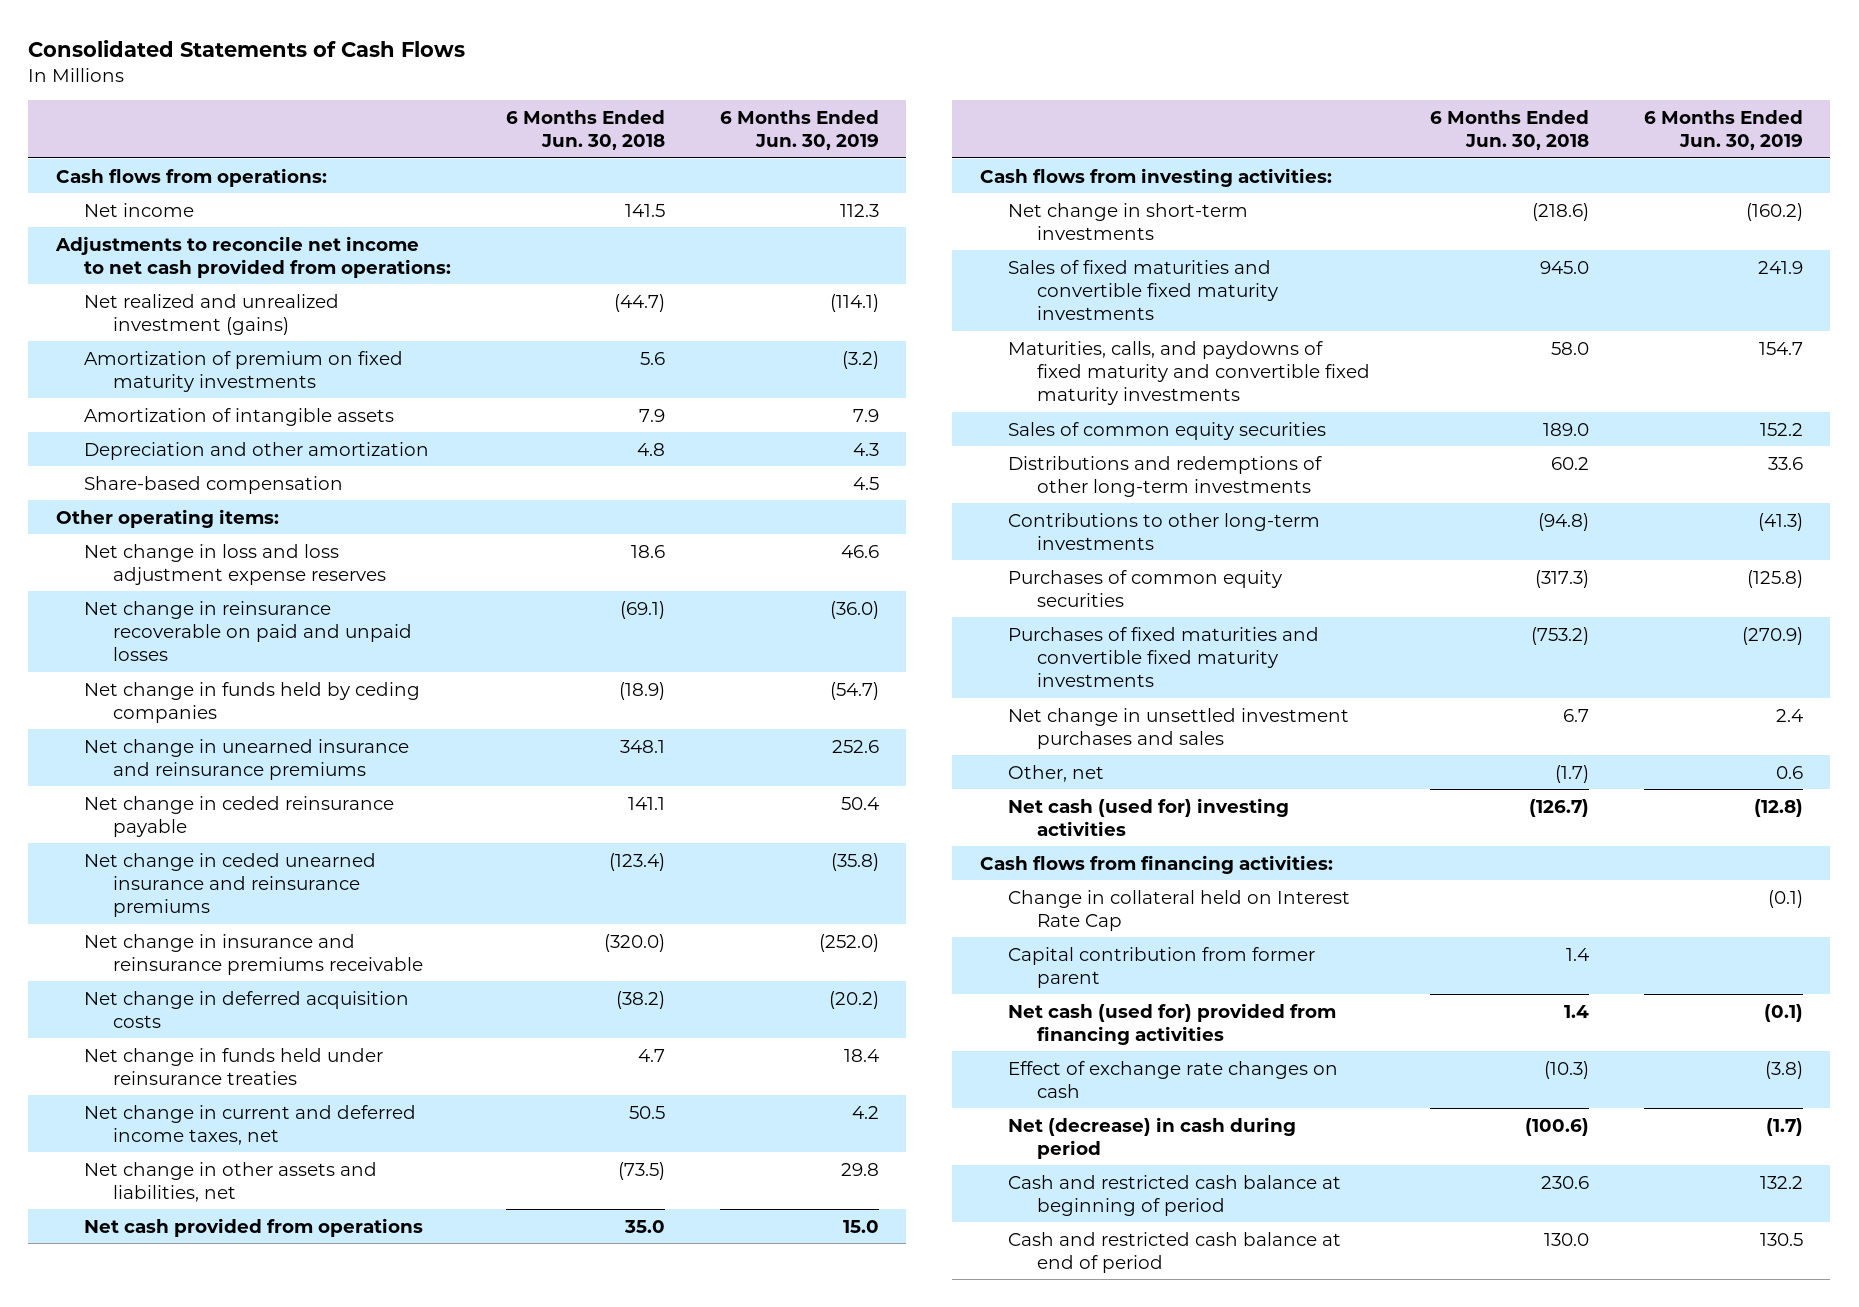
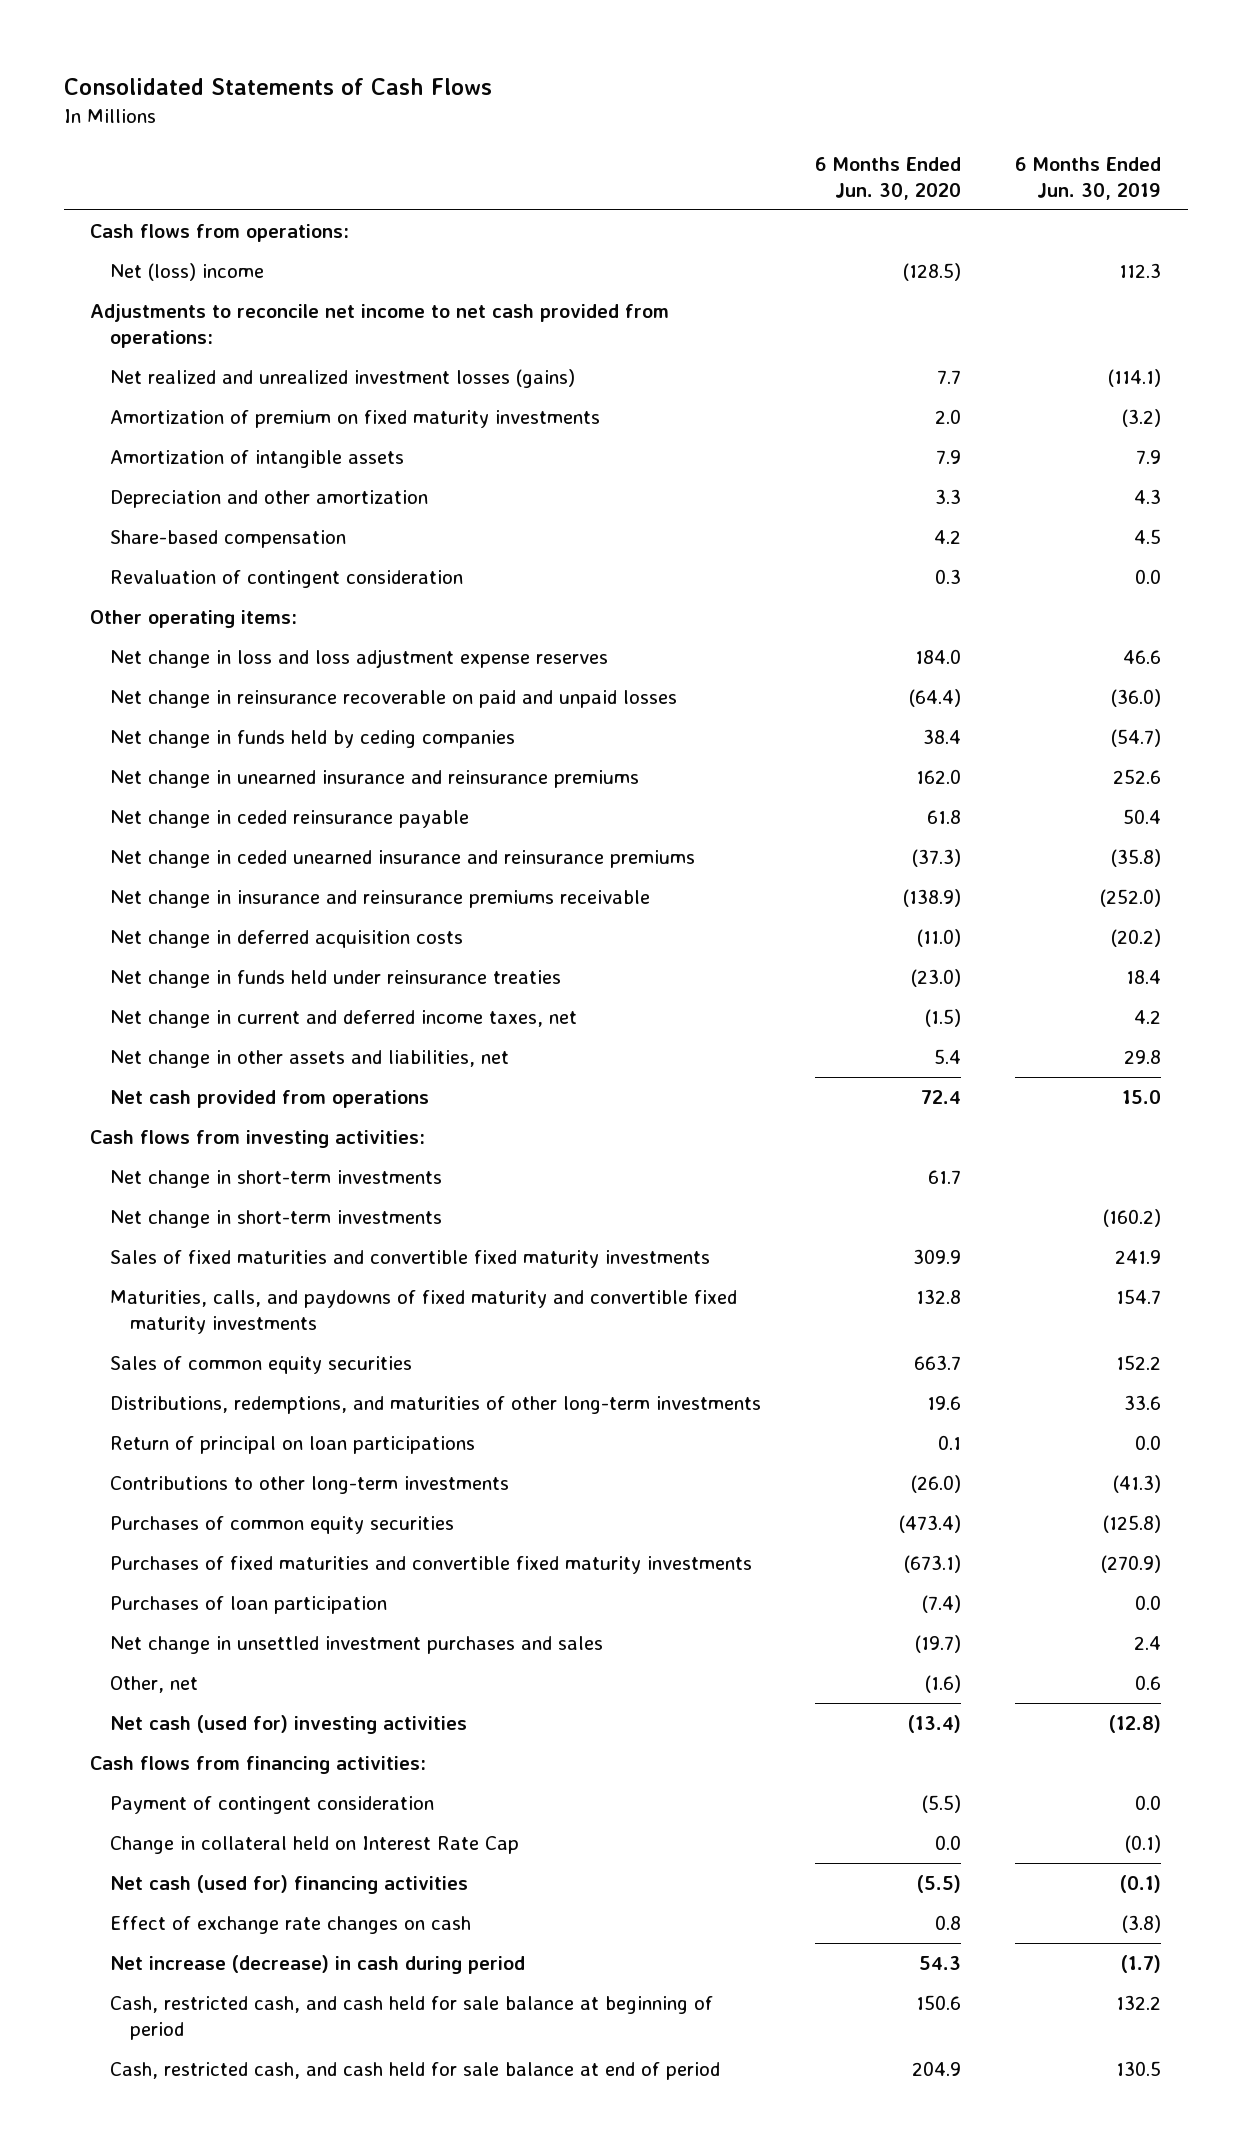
[506,109,666,151] 6 Months Ended Jun. 30, 2018 -> none
none -> [814,156,961,201] 6 Months Ended Jun. 30, 2020
[84,202,195,217] Net income -> [110,262,265,281] Net (loss) income
[84,293,340,335] Net realized and unrealized investment (gains) -> [110,368,576,388] Net realized and unrealized investment losses (gains)
none -> [110,569,464,588] Revaluation of contingent consideration
none -> [110,1169,443,1188] Net change in short-term investments
[1008,455,1323,497] Distributions and redemptions of other long-term investments -> [110,1395,762,1414] Distributions, redemptions, and maturities of other long-term investments
none -> [110,1435,476,1454] Return of principal on loan participations
none -> [110,1595,388,1614] Purchases of loan participation
none -> [110,1795,435,1814] Payment of contingent consideration
[1008,946,1316,988] Capital contribution from former parent -> none
[1008,1002,1337,1045] Net cash (used for) provided from financing activities -> [110,1874,469,1894] Net cash (used for) financing activities
[1008,1116,1297,1159] Net (decrease) in cash during period -> [110,1954,526,1974] Net increase (decrease) in cash during period
[1008,1174,1342,1216] Cash and restricted cash balance at beginning of period -> [110,1995,714,2041] Cash, restricted cash, and cash held for sale balance at beginning of period
[1008,1231,1342,1273] Cash and restricted cash balance at end of period -> [110,2061,721,2080] Cash, restricted cash, and cash held for sale balance at end of period

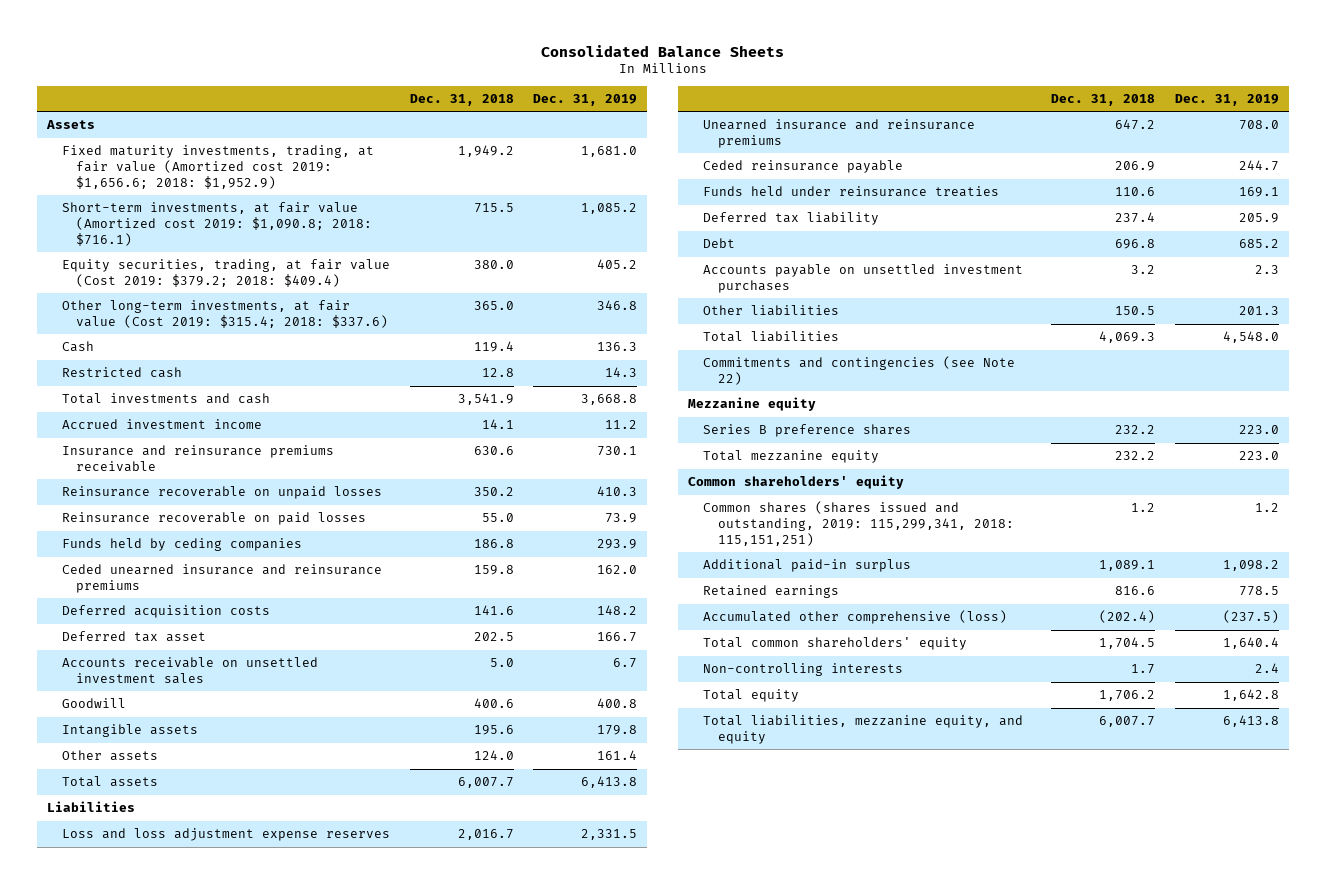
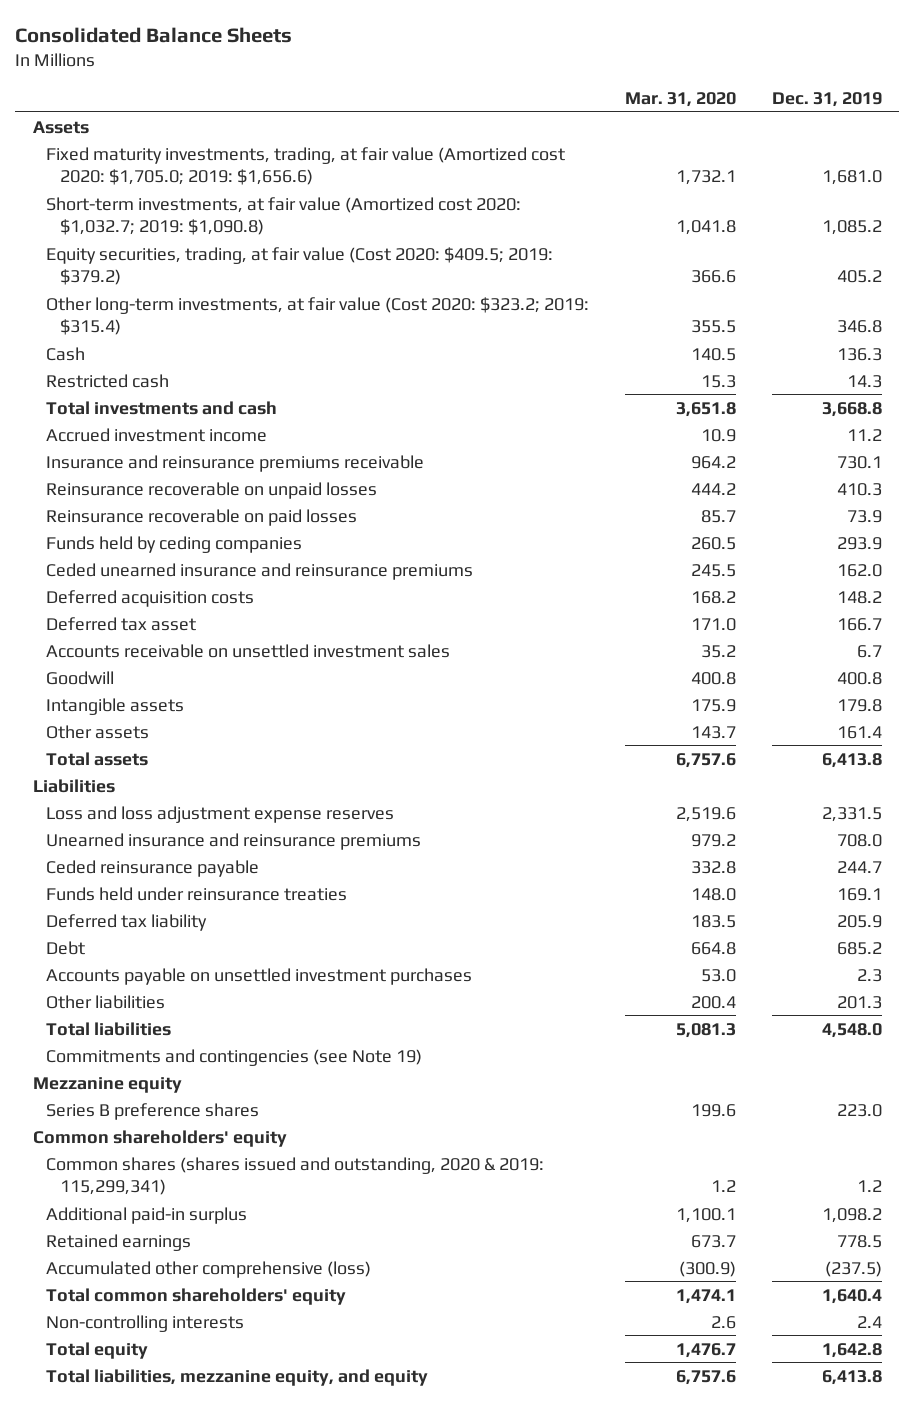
[409,94,514,107] Dec. 31, 2018 -> none
none -> [624,91,736,107] Mar. 31, 2020
[61,145,374,189] Fixed maturity investments, trading, at fair value (Amortized cost 2019: $1,656.6; 2018: $1,952.9) -> [46,146,566,186] Fixed maturity investments, trading, at fair value (Amortized cost 2020: $1,705.0; 2019: $1,656.6)
[61,202,373,246] Short-term investments, at fair value (Amortized cost 2019: $1,090.8; 2018: $716.1) -> [46,196,522,236] Short-term investments, at fair value (Amortized cost 2020: $1,032.7; 2019: $1,090.8)
[61,259,390,288] Equity securities, trading, at fair value (Cost 2019: $379.2; 2018: $409.4) -> [46,246,554,286] Equity securities, trading, at fair value (Cost 2020: $409.5; 2019: $379.2)
[61,300,389,329] Other long-term investments, at fair value (Cost 2019: $315.4; 2018: $337.6) -> [46,296,590,336] Other long-term investments, at fair value (Cost 2020: $323.2; 2019: $315.4)
[703,356,1016,386] Commitments and contingencies (see Note 22) -> [46,1048,423,1066] Commitments and contingencies (see Note 19)
[703,450,880,464] Total mezzanine equity -> none
[703,501,1014,546] Common shares (shares issued and outstanding, 2019: 115,299,341, 2018: 115,151,251) -> [46,1156,545,1196] Common shares (shares issued and outstanding, 2020 & 2019: 115,299,341)

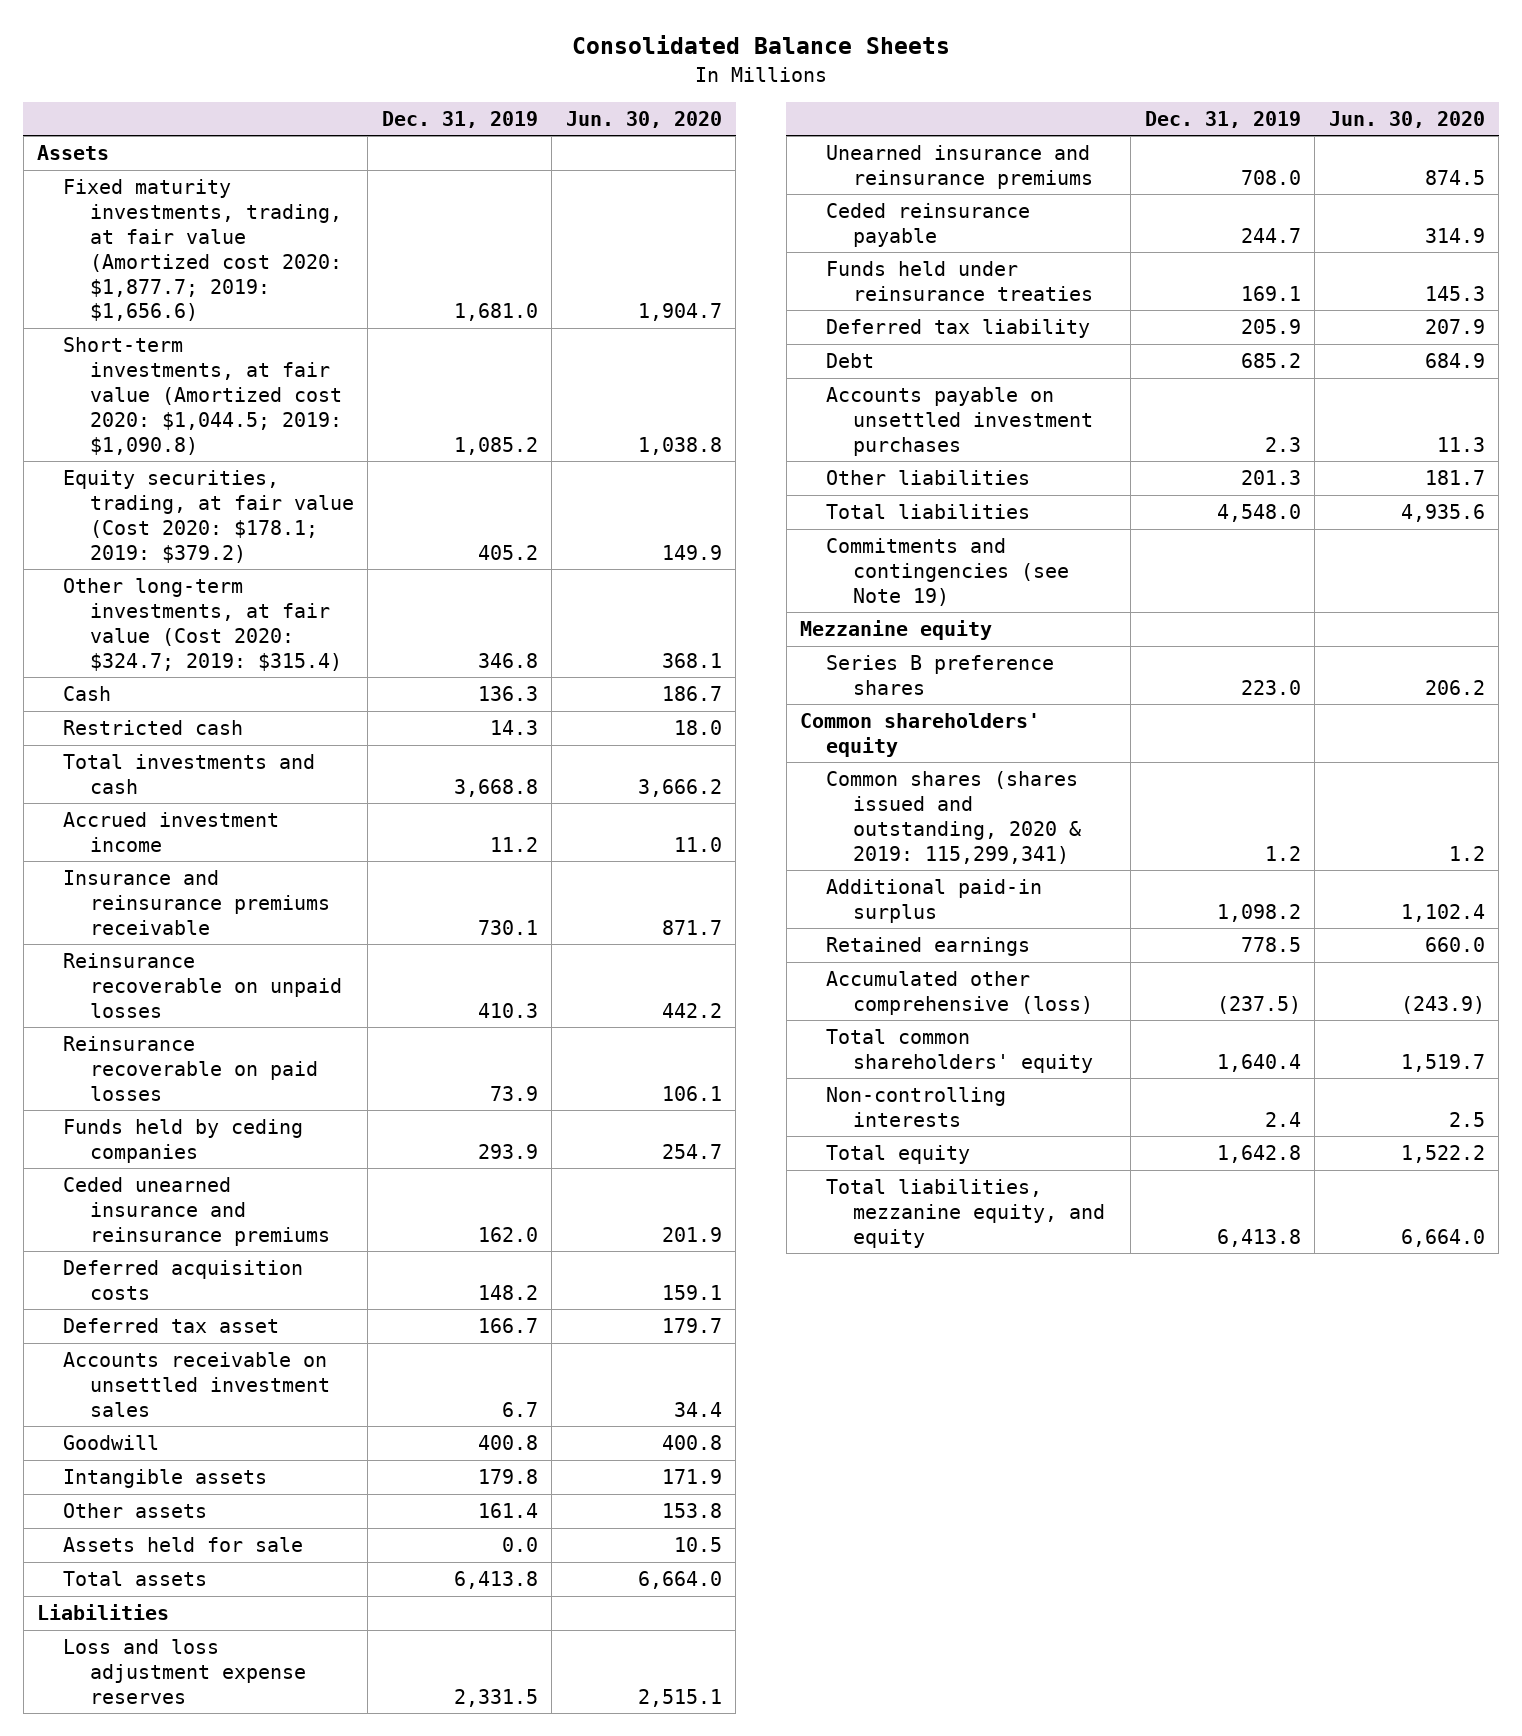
[624,91,736,107] Mar. 31, 2020 -> none
none -> [565,111,722,129] Jun. 30, 2020
[46,146,566,186] Fixed maturity investments, trading, at fair value (Amortized cost 2020: $1,705.0; 2019: $1,656.6) -> [63,179,342,322] Fixed maturity investments, trading, at fair value (Amortized cost 2020: $1,877.7; 2019: $1,656.6)
[46,196,522,236] Short-term investments, at fair value (Amortized cost 2020: $1,032.7; 2019: $1,090.8) -> [63,337,342,455] Short-term investments, at fair value (Amortized cost 2020: $1,044.5; 2019: $1,090.8)
[46,246,554,286] Equity securities, trading, at fair value (Cost 2020: $409.5; 2019: $379.2) -> [63,470,354,563] Equity securities, trading, at fair value (Cost 2020: $178.1; 2019: $379.2)
[46,296,590,336] Other long-term investments, at fair value (Cost 2020: $323.2; 2019: $315.4) -> [63,578,342,671] Other long-term investments, at fair value (Cost 2020: $324.7; 2019: $315.4)
none -> [63,1537,304,1553] Assets held for sale

